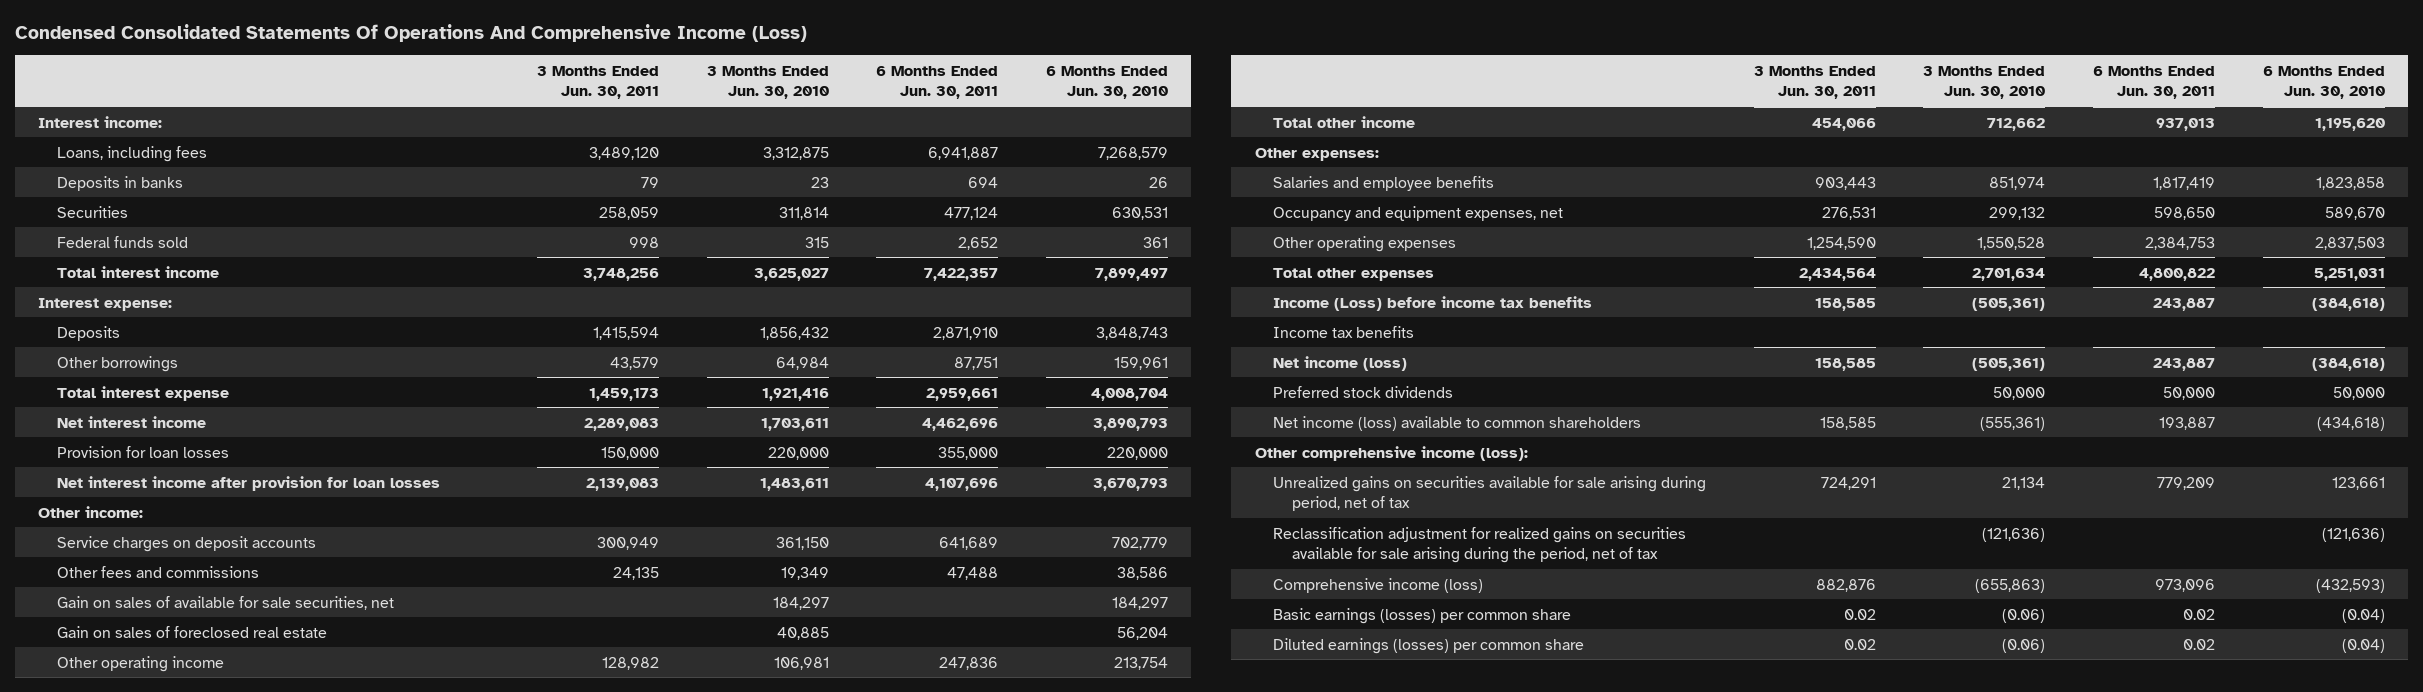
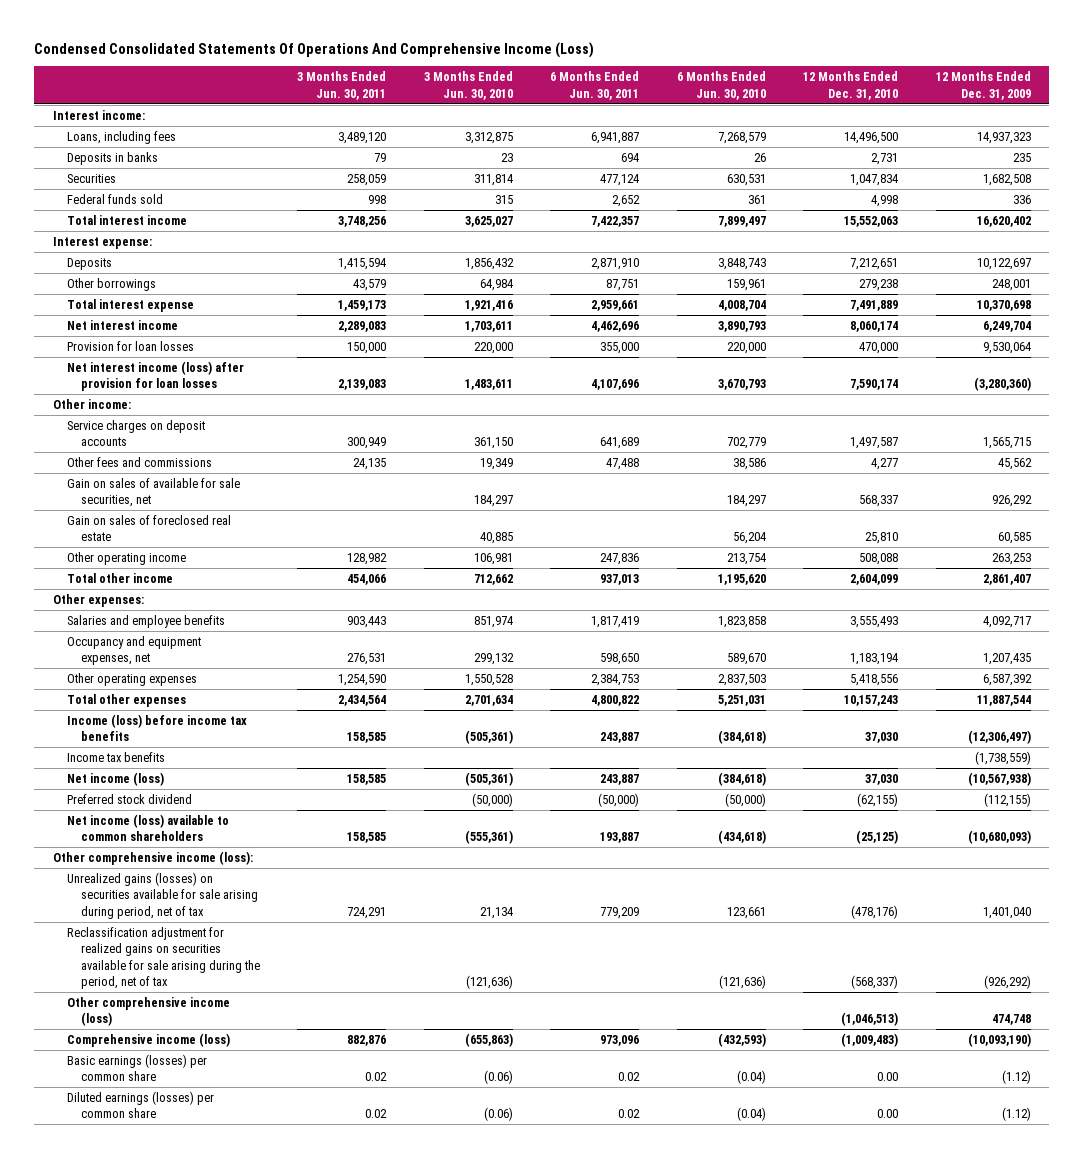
none -> [803,71,899,100] 12 Months Ended Dec. 31, 2010
none -> [935,71,1031,100] 12 Months Ended Dec. 31, 2009
[56,475,440,491] Net interest income after provision for loan losses -> [66,361,244,392] Net interest income (loss) after provision for loan losses
[1273,295,1593,311] Income (Loss) before income tax benefits -> [66,714,247,742] Income (loss) before income tax benefits
[1273,385,1454,398] Preferred stock dividends -> [66,794,192,805] Preferred stock dividend
[1993,386,2046,400] 50,000 -> [471,793,513,808] (50,000)
[2162,386,2215,400] 50,000 -> [598,793,640,808] (50,000)
[2332,386,2385,400] 50,000 -> [724,793,766,808] (50,000)
[1273,475,1707,512] Unrealized gains on securities available for sale arising during period, net of tax -> [66,872,258,919] Unrealized gains (losses) on securities available for sale arising during period, net of tax
none -> [66,997,230,1027] Other comprehensive income (loss)

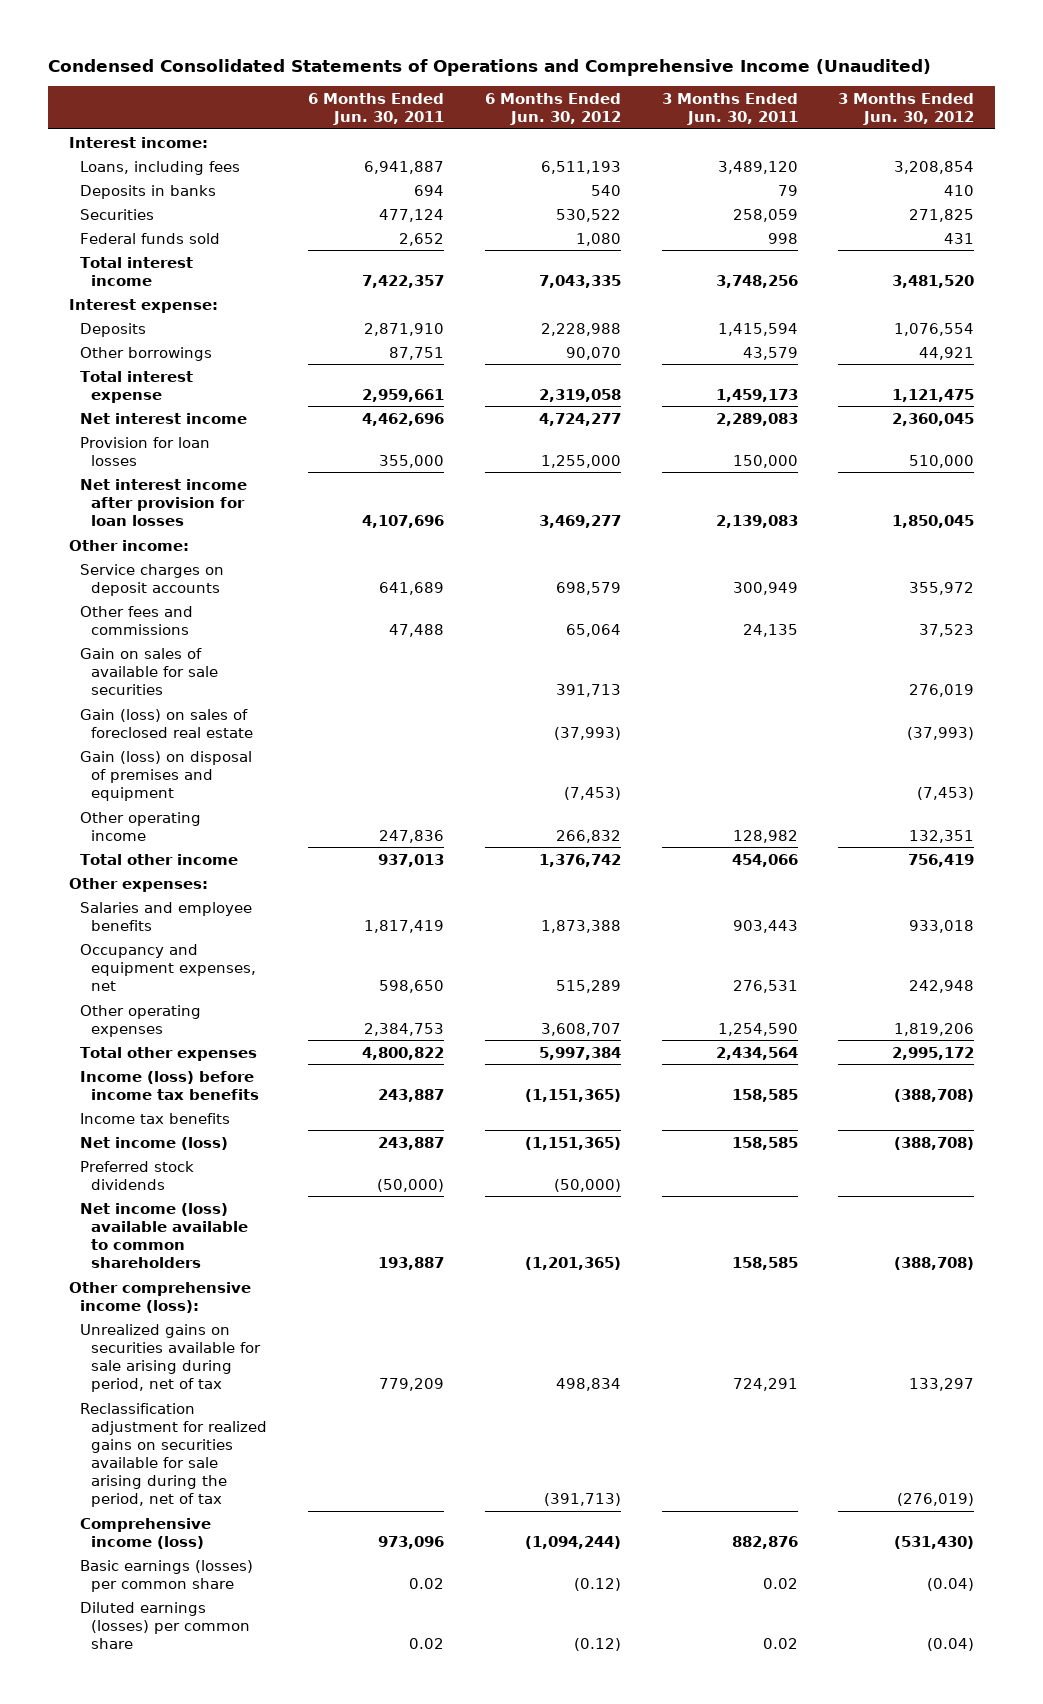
[34,41,595,58] Condensed Consolidated Statements Of Operations And Comprehensive Income (Loss) -> [48,58,932,76] Condensed Consolidated Statements of Operations and Comprehensive Income (Unaudited)
[423,71,513,100] 3 Months Ended Jun. 30, 2010 -> none
[676,71,766,100] 6 Months Ended Jun. 30, 2010 -> none
[803,71,899,100] 12 Months Ended Dec. 31, 2010 -> none
[935,71,1031,100] 12 Months Ended Dec. 31, 2009 -> none
none -> [484,93,621,126] 6 Months Ended Jun. 30, 2012
none -> [838,93,975,126] 3 Months Ended Jun. 30, 2012
[66,361,244,392] Net interest income (loss) after provision for loan losses -> [79,478,247,526] Net interest income after provision for loan losses
[66,478,240,508] Gain on sales of available for sale securities, net -> [79,647,219,695] Gain on sales of available for sale securities
[66,515,231,542] Gain on sales of foreclosed real estate -> [79,708,254,738] Gain (loss) on sales of foreclosed real estate
none -> [79,750,252,801] Gain (loss) on disposal of premises and equipment
[66,794,192,805] Preferred stock dividend -> [79,1160,194,1190] Preferred stock dividends
[66,814,229,842] Net income (loss) available to common shareholders -> [79,1202,249,1268] Net income (loss) available available to common shareholders
[66,872,258,919] Unrealized gains (losses) on securities available for sale arising during period, net of tax -> [79,1323,262,1392] Unrealized gains on securities available for sale arising during period, net of tax
[66,997,230,1027] Other comprehensive income (loss) -> none

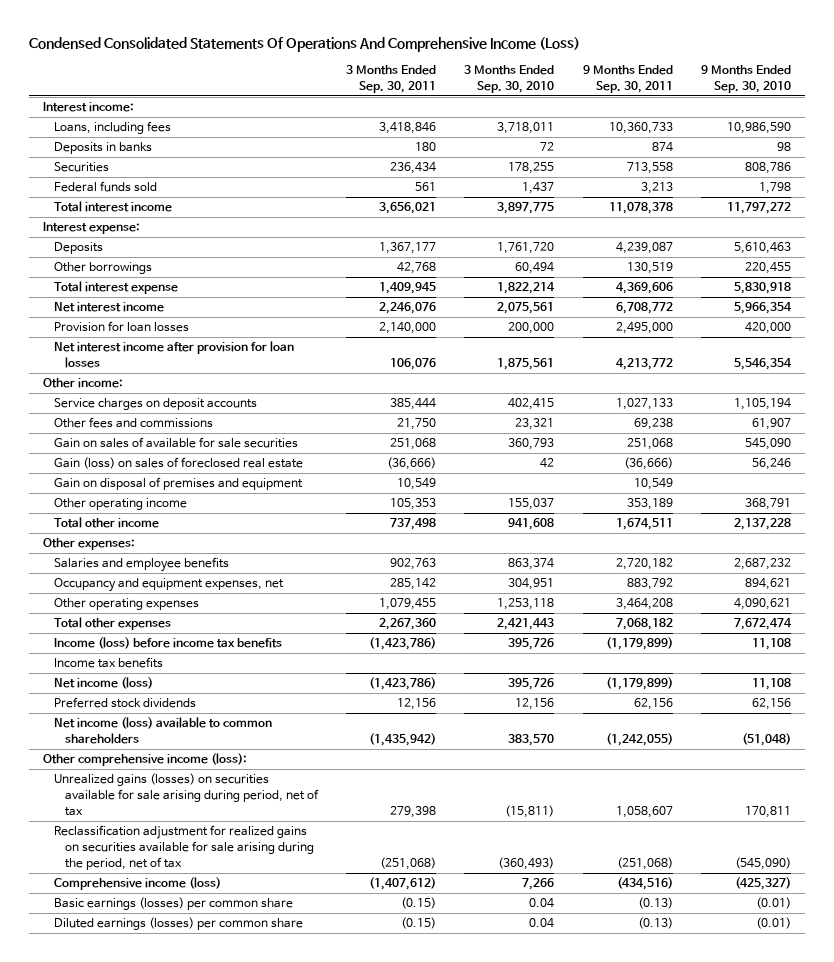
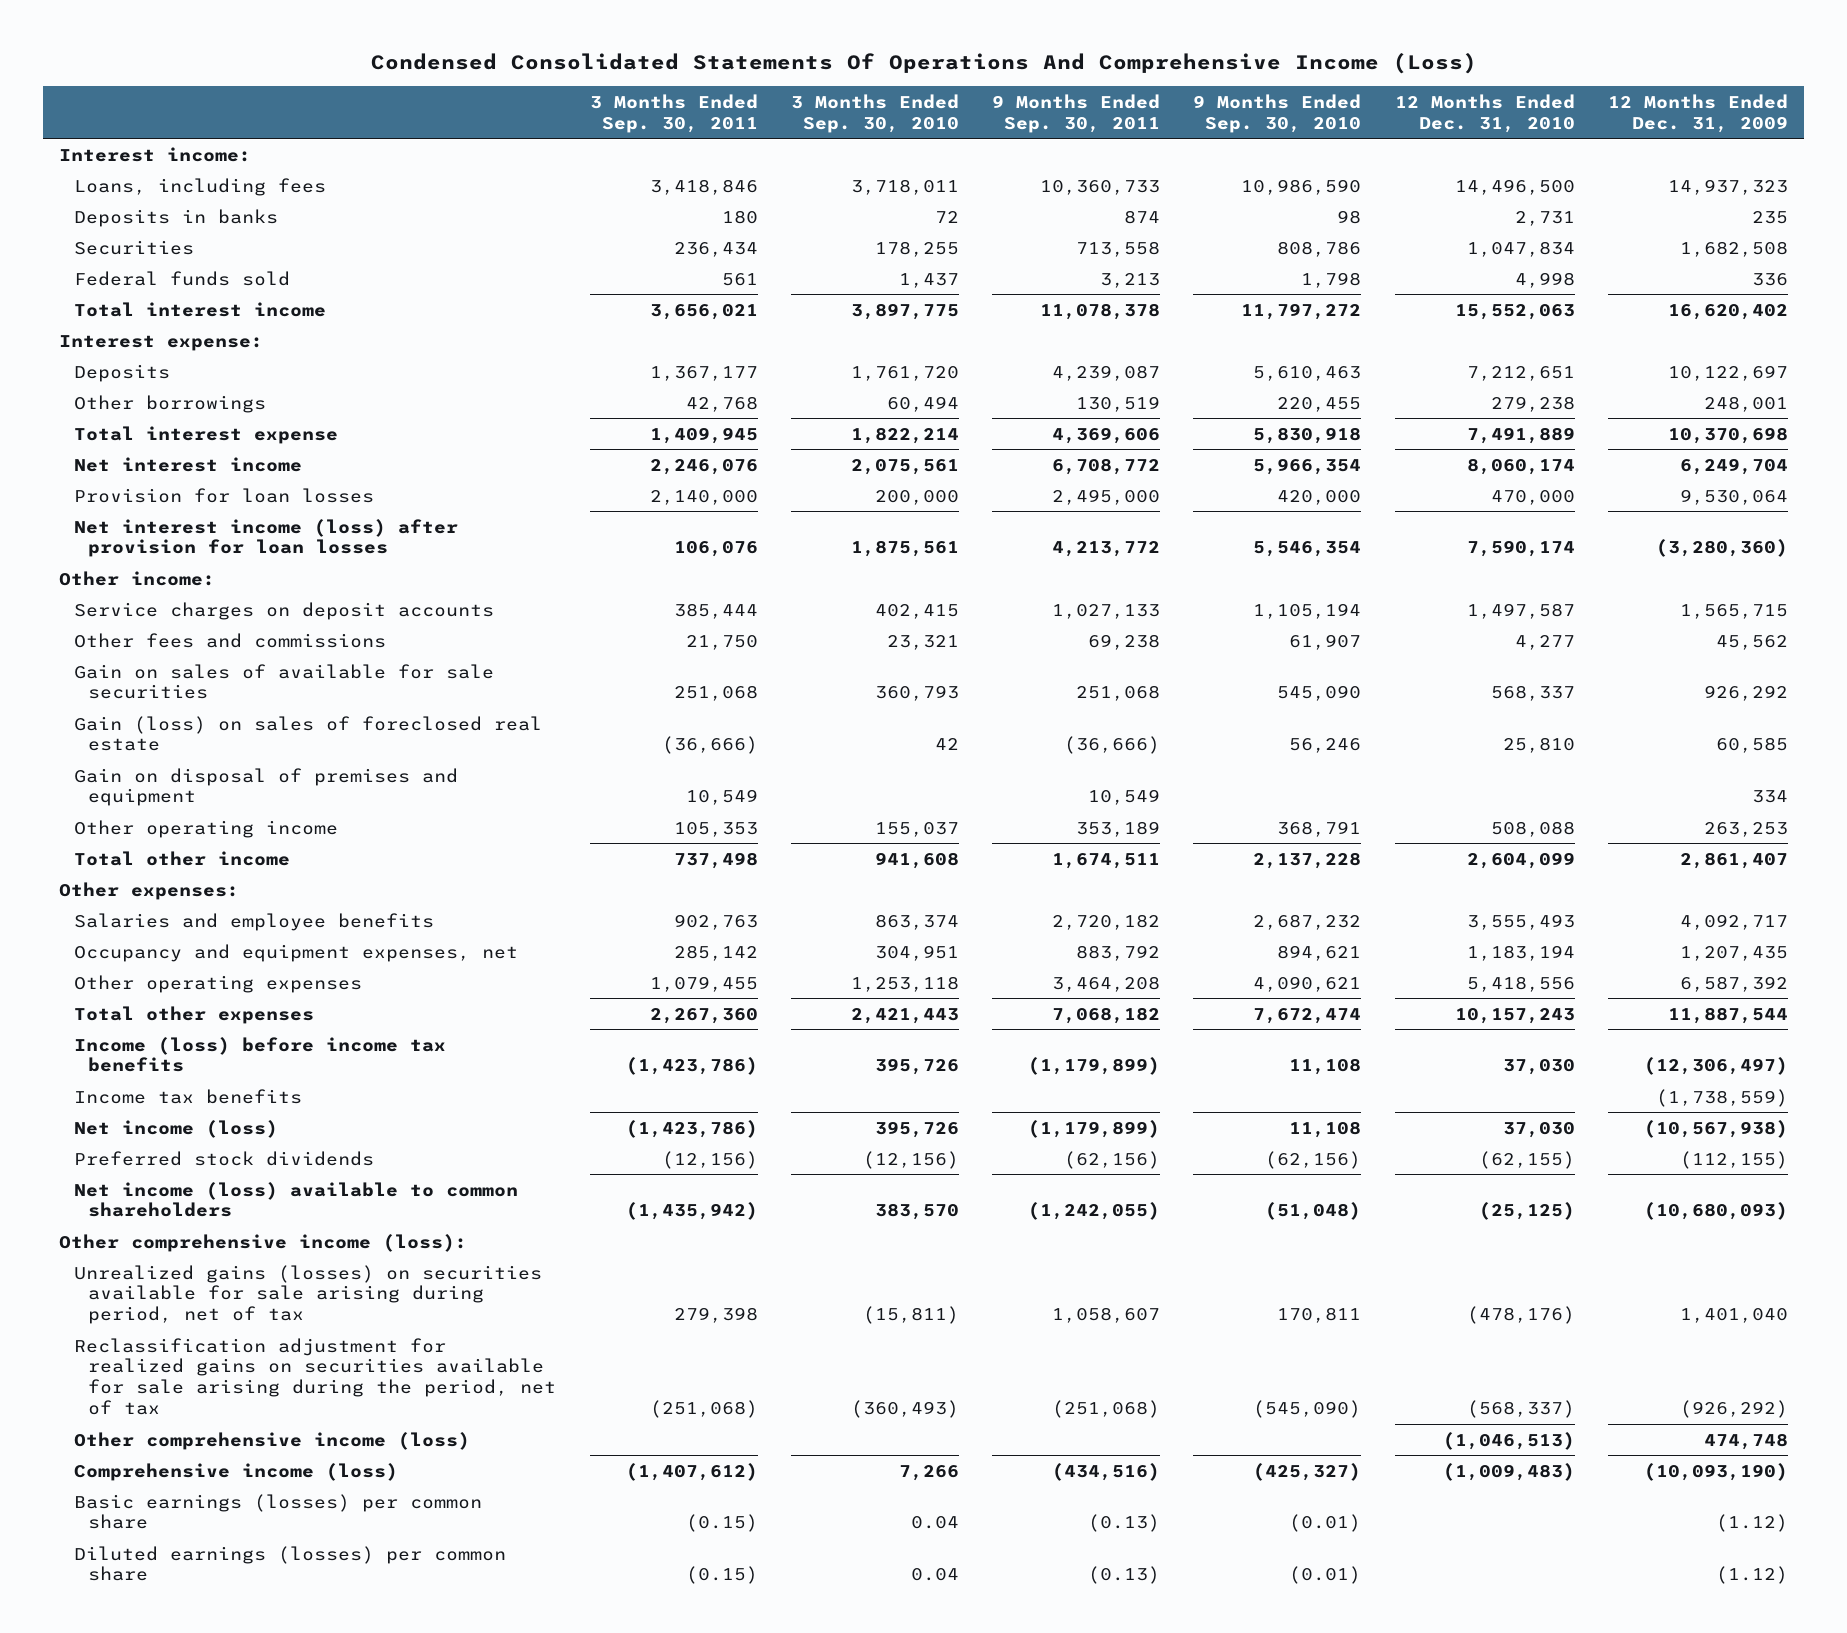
none -> [1394,93,1575,133] 12 Months Ended Dec. 31, 2010
none -> [1607,93,1788,133] 12 Months Ended Dec. 31, 2009
[53,341,294,369] Net interest income after provision for loan losses -> [73,518,458,558] Net interest income (loss) after provision for loan losses
[397,698,437,711] 12,156 -> [661,1150,758,1169] (12,156)
[515,698,555,711] 12,156 -> [862,1150,959,1169] (12,156)
[633,698,673,711] 62,156 -> [1064,1150,1161,1169] (62,156)
[751,698,791,711] 62,156 -> [1265,1150,1362,1169] (62,156)
none -> [73,1431,470,1450] Other comprehensive income (loss)

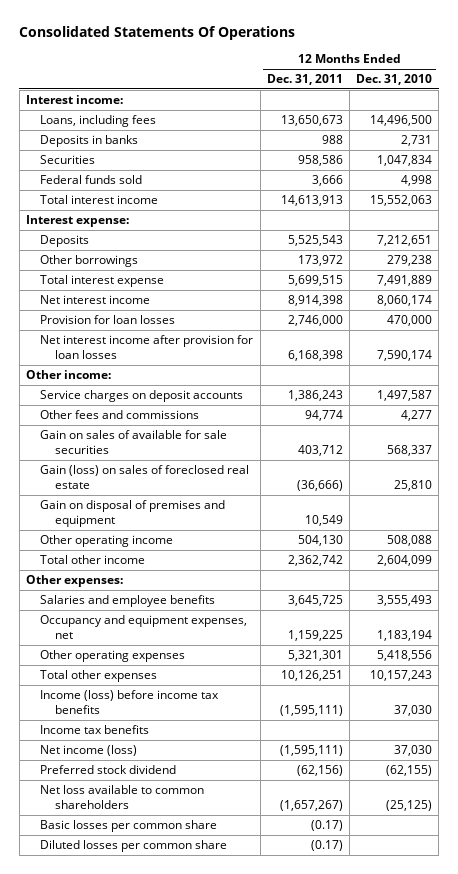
[370,53,1477,75] Condensed Consolidated Statements Of Operations And Comprehensive Income (Loss) -> [19,26,296,41] Consolidated Statements Of Operations
[589,93,758,133] 3 Months Ended Sep. 30, 2011 -> none
[790,93,959,133] 3 Months Ended Sep. 30, 2010 -> none
[992,93,1161,133] 9 Months Ended Sep. 30, 2011 -> none
[1193,93,1362,133] 9 Months Ended Sep. 30, 2010 -> none
[1607,93,1788,133] 12 Months Ended Dec. 31, 2009 -> none
none -> [266,74,343,86] Dec. 31, 2011
[73,518,458,558] Net interest income (loss) after provision for loan losses -> [40,335,254,360] Net interest income after provision for loan losses
[59,1233,468,1252] Other comprehensive income (loss): -> none
[73,1264,542,1325] Unrealized gains (losses) on securities available for sale arising during period, net of tax -> none
[73,1337,557,1416] Reclassification adjustment for realized gains on securities available for sale arising during the period, net of tax -> none
[73,1431,470,1450] Other comprehensive income (loss) -> none
[73,1462,398,1481] Comprehensive income (loss) -> none
[73,1150,374,1166] Preferred stock dividends -> [40,765,177,775] Preferred stock dividend
[73,1181,518,1218] Net income (loss) available to common shareholders -> [40,785,205,810] Net loss available to common shareholders
[73,1493,482,1530] Basic earnings (losses) per common share -> [40,820,218,833] Basic losses per common share
[73,1545,506,1582] Diluted earnings (losses) per common share -> [40,840,228,853] Diluted losses per common share

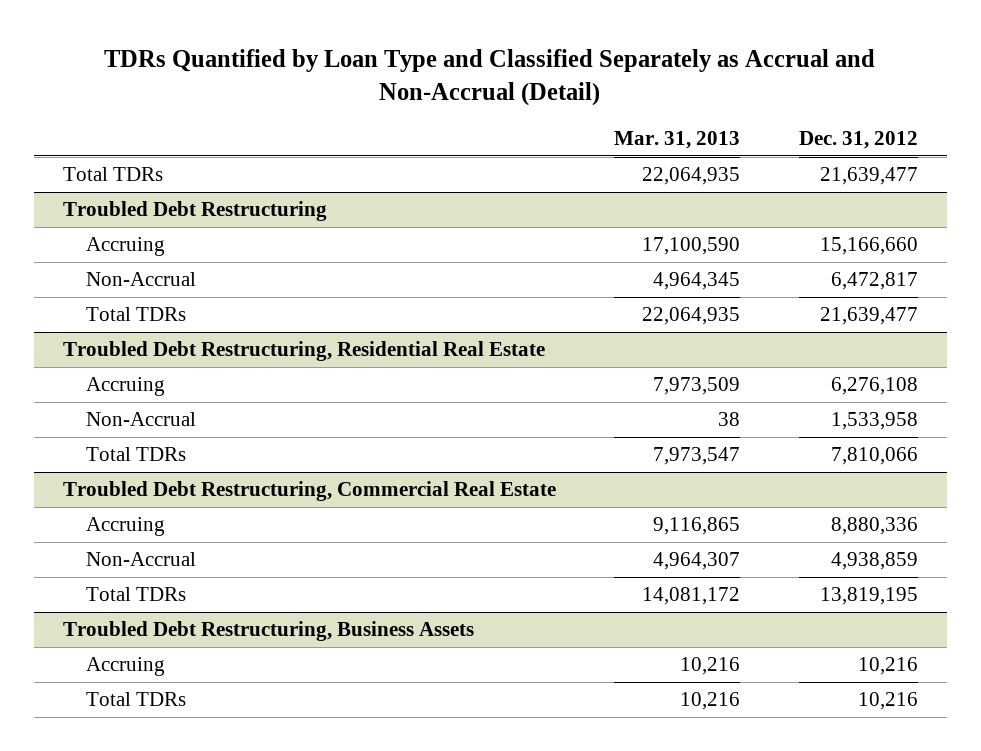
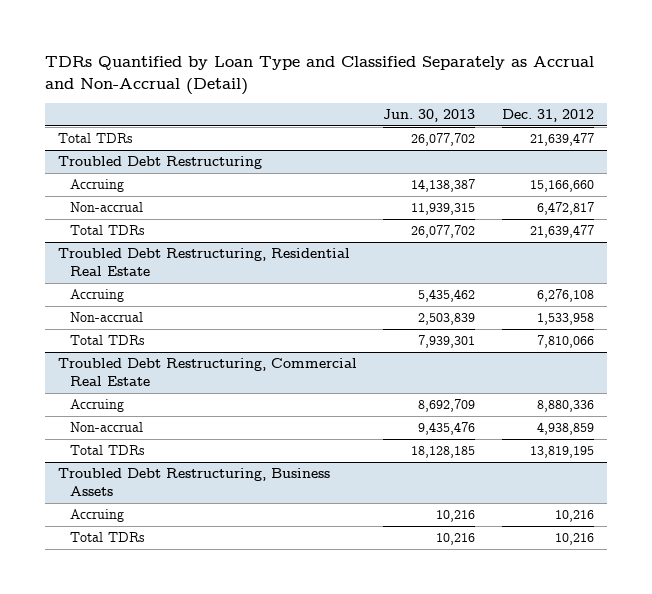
[614,131,741,150] Mar. 31, 2013 -> none
none -> [383,109,476,123] Jun. 30, 2013
[86,272,197,287] Non-Accrual -> [70,202,144,213] Non-accrual
[86,412,197,427] Non-Accrual -> [70,312,144,323] Non-accrual
[86,552,197,567] Non-Accrual -> [70,422,144,433] Non-accrual

